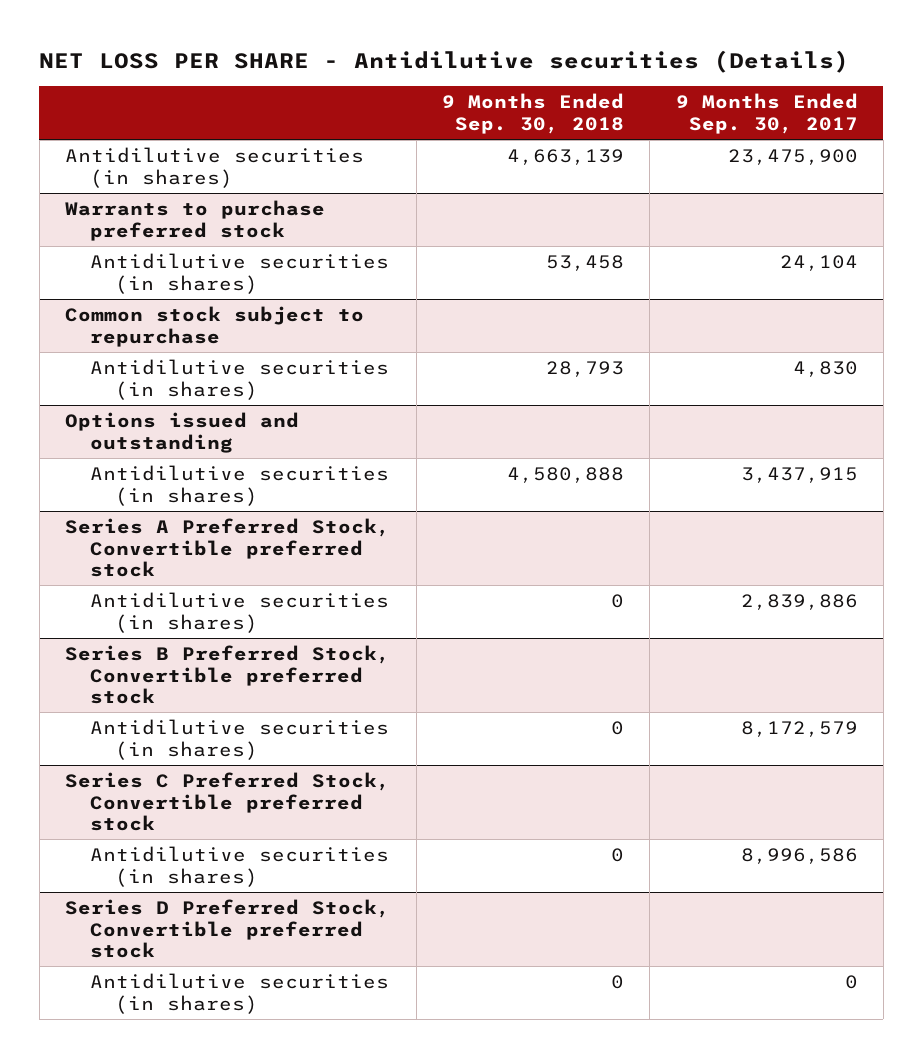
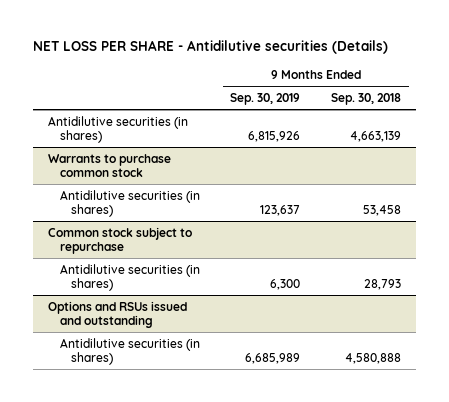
[675,93,858,134] 9 Months Ended Sep. 30, 2017 -> none
none -> [230,92,301,105] Sep. 30, 2019
[65,200,326,241] Warrants to purchase preferred stock -> [48,153,172,177] Warrants to purchase common stock
[65,412,300,453] Options issued and outstanding -> [48,300,188,328] Options and RSUs issued and outstanding
[65,518,391,577] Series A Preferred Stock, Convertible preferred stock -> none
[89,592,389,633] Antidilutive securities (in shares) -> none
[65,645,391,704] Series B Preferred Stock, Convertible preferred stock -> none
[89,719,389,760] Antidilutive securities (in shares) -> none
[65,772,391,831] Series C Preferred Stock, Convertible preferred stock -> none
[89,846,389,887] Antidilutive securities (in shares) -> none
[65,899,391,958] Series D Preferred Stock, Convertible preferred stock -> none
[89,973,389,1014] Antidilutive securities (in shares) -> none

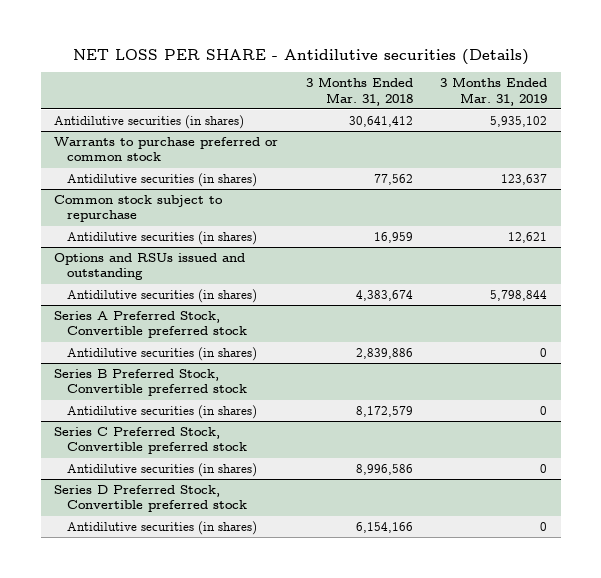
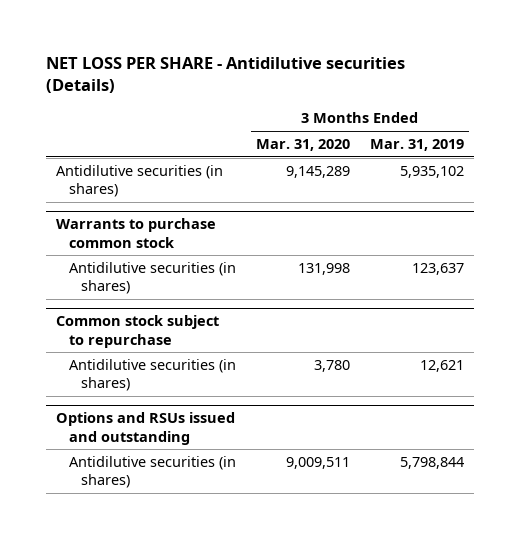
[305,77,413,106] 3 Months Ended Mar. 31, 2018 -> none
none -> [255,139,350,152] Mar. 31, 2020
[54,136,279,162] Warrants to purchase preferred or common stock -> [56,218,217,248] Warrants to purchase common stock
[54,310,248,339] Series A Preferred Stock, Convertible preferred stock -> none
[67,346,258,361] Antidilutive securities (in shares) -> none
[54,368,248,397] Series B Preferred Stock, Convertible preferred stock -> none
[67,404,258,419] Antidilutive securities (in shares) -> none
[54,426,248,455] Series C Preferred Stock, Convertible preferred stock -> none
[67,462,258,477] Antidilutive securities (in shares) -> none
[54,484,248,513] Series D Preferred Stock, Convertible preferred stock -> none
[67,520,258,535] Antidilutive securities (in shares) -> none

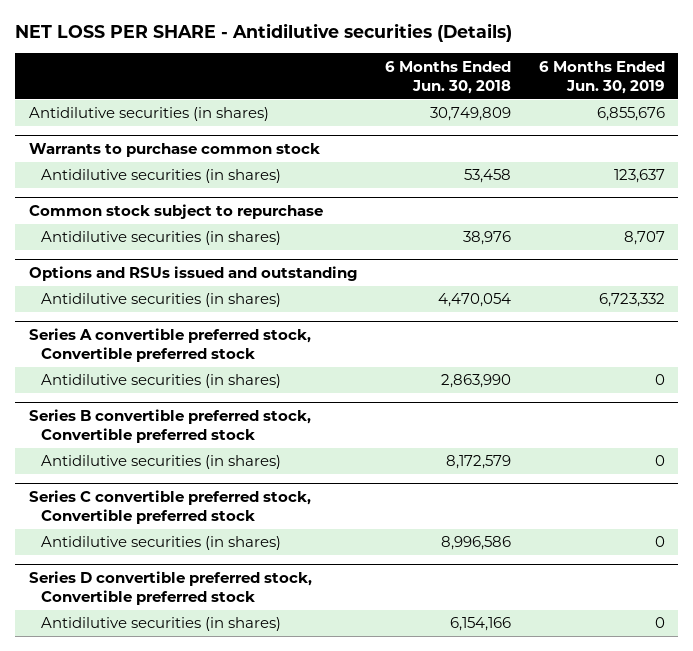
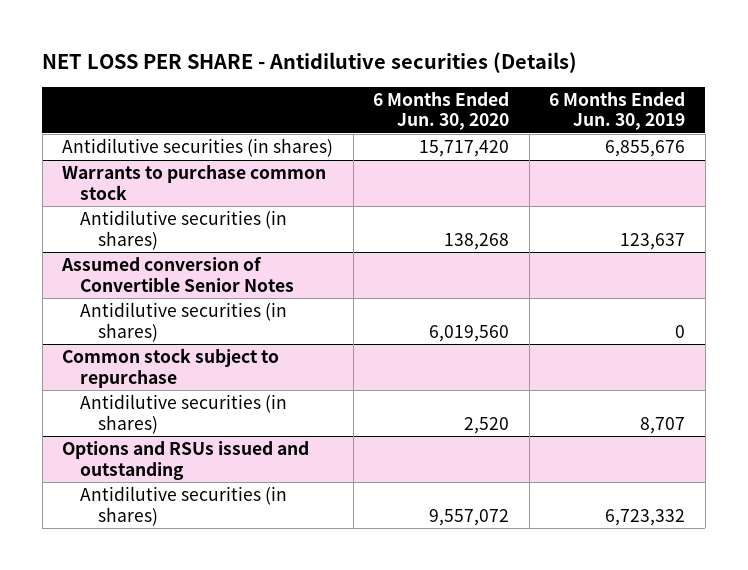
[385,60,512,94] 6 Months Ended Jun. 30, 2018 -> none
none -> [373,91,510,131] 6 Months Ended Jun. 30, 2020
none -> [61,256,295,292] Assumed conversion of Convertible Senior Notes
none -> [80,302,288,342] Antidilutive securities (in shares)
[28,327,311,362] Series A convertible preferred stock, Convertible preferred stock -> none
[41,374,282,389] Antidilutive securities (in shares) -> none
[28,408,311,443] Series B convertible preferred stock, Convertible preferred stock -> none
[41,455,282,470] Antidilutive securities (in shares) -> none
[28,489,311,524] Series C convertible preferred stock, Convertible preferred stock -> none
[41,536,282,551] Antidilutive securities (in shares) -> none
[28,570,312,605] Series D convertible preferred stock, Convertible preferred stock -> none
[41,617,282,632] Antidilutive securities (in shares) -> none

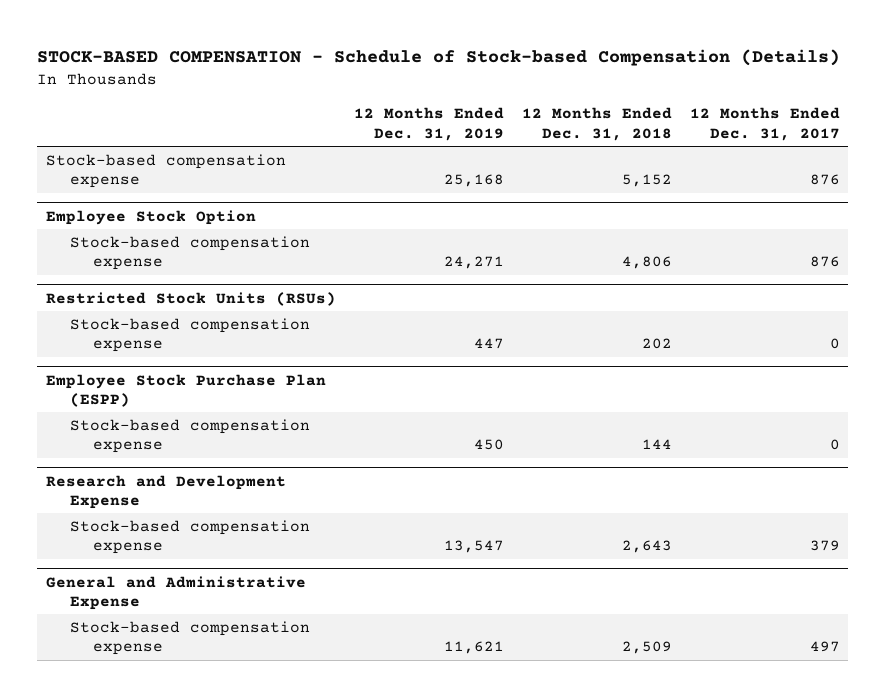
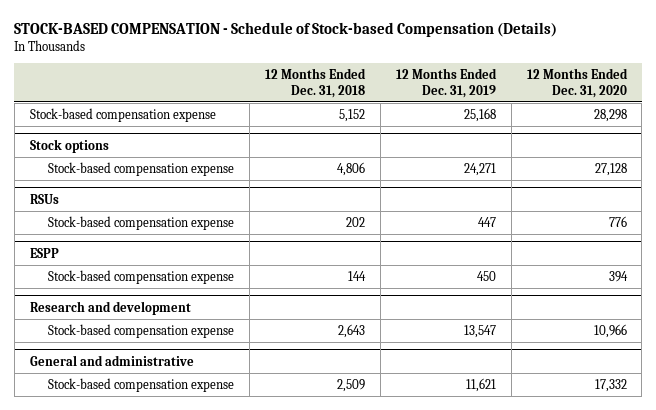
[689,107,840,141] 12 Months Ended Dec. 31, 2017 -> none
none -> [526,67,628,98] 12 Months Ended Dec. 31, 2020
[46,209,257,225] Employee Stock Option -> [29,138,109,153] Stock options
[46,291,337,306] Restricted Stock Units (RSUs) -> [29,193,59,204] RSUs
[46,373,327,407] Employee Stock Purchase Plan (ESPP) -> [29,247,59,258] ESPP
[46,474,287,509] Research and Development Expense -> [29,300,191,315] Research and development
[46,575,307,610] General and Administrative Expense -> [29,354,194,366] General and administrative

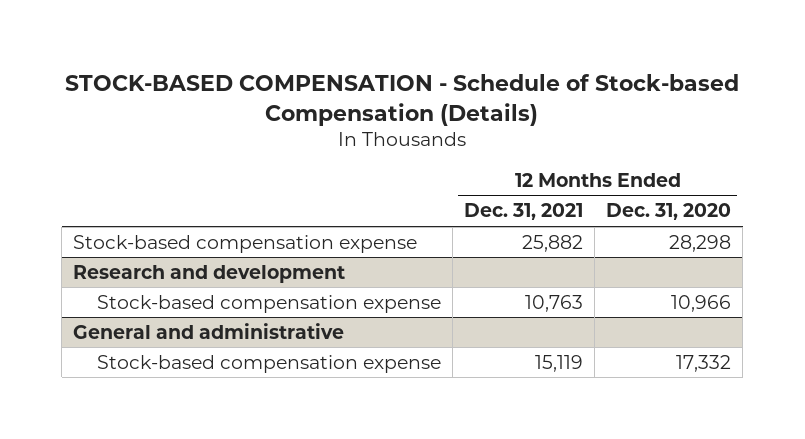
[265,67,367,98] 12 Months Ended Dec. 31, 2018 -> none
[395,67,497,98] 12 Months Ended Dec. 31, 2019 -> none
none -> [464,203,584,221] Dec. 31, 2021
[29,138,109,153] Stock options -> none
[48,161,235,176] Stock-based compensation expense -> none
[29,193,59,204] RSUs -> none
[48,215,235,230] Stock-based compensation expense -> none
[29,247,59,258] ESPP -> none
[48,269,235,284] Stock-based compensation expense -> none

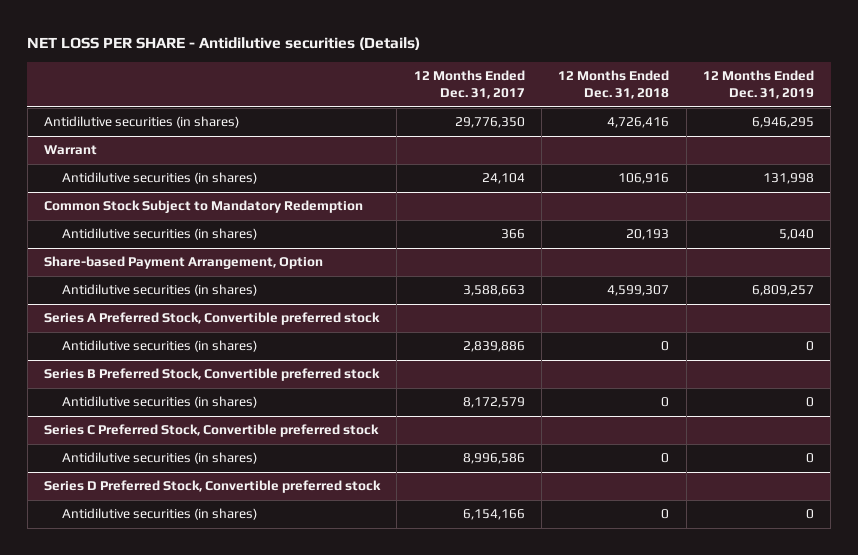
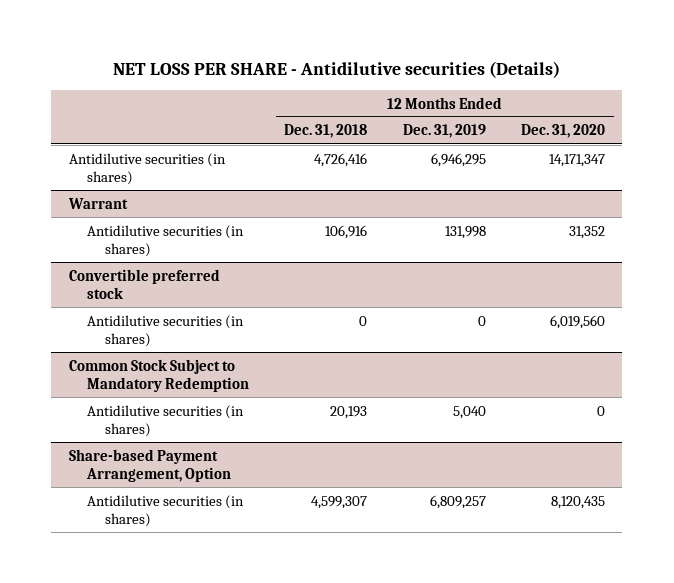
[413,70,525,100] 12 Months Ended Dec. 31, 2017 -> none
none -> [520,124,605,139] Dec. 31, 2020
none -> [68,268,220,300] Convertible preferred stock
none -> [87,314,245,348] Antidilutive securities (in shares)
[43,312,380,326] Series A Preferred Stock, Convertible preferred stock -> none
[62,340,258,353] Antidilutive securities (in shares) -> none
[43,368,380,382] Series B Preferred Stock, Convertible preferred stock -> none
[62,396,258,409] Antidilutive securities (in shares) -> none
[43,424,379,438] Series C Preferred Stock, Convertible preferred stock -> none
[62,452,258,465] Antidilutive securities (in shares) -> none
[43,480,381,494] Series D Preferred Stock, Convertible preferred stock -> none
[62,508,258,521] Antidilutive securities (in shares) -> none

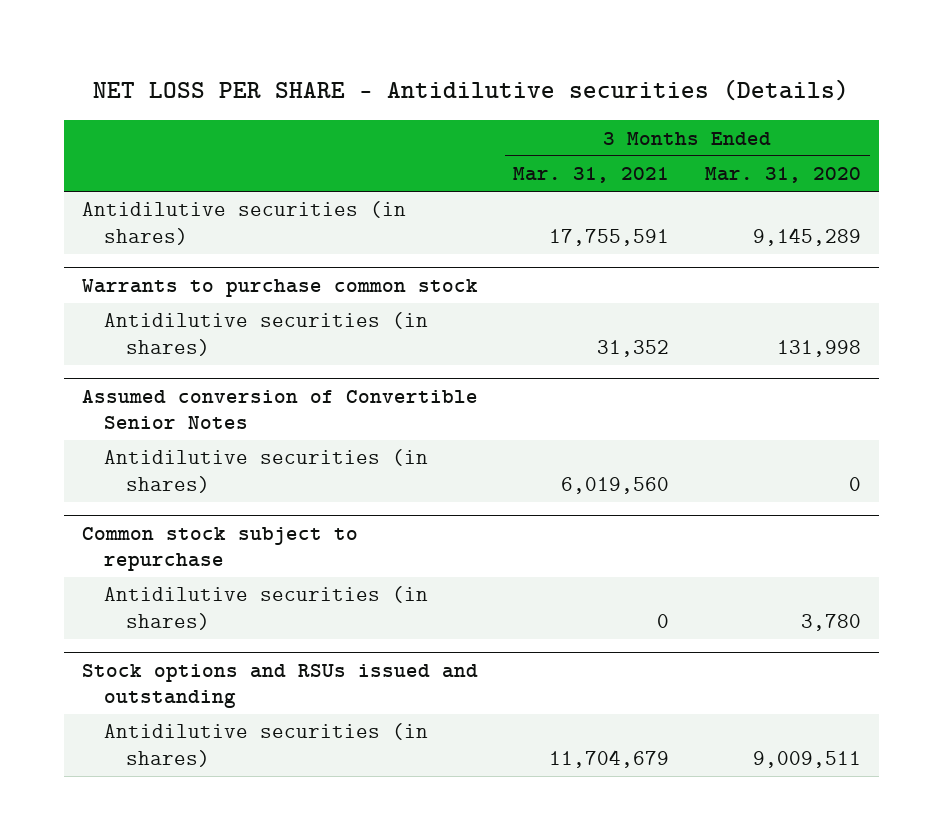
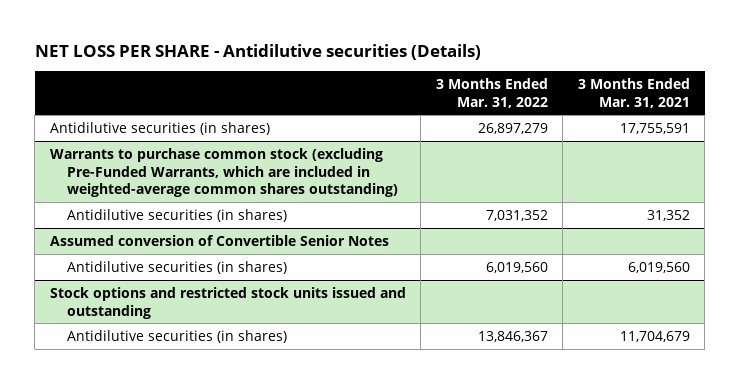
[705,167,862,184] Mar. 31, 2020 -> none
none -> [435,77,548,108] 3 Months Ended Mar. 31, 2022
[81,278,478,297] Warrants to purchase common stock -> [49,147,398,198] Warrants to purchase common stock (excluding Pre-Funded Warrants, which are included in weighted-average common shares outstanding)
[81,526,358,571] Common stock subject to repurchase -> none
[104,586,429,630] Antidilutive securities (in shares) -> none
[81,663,478,708] Stock options and RSUs issued and outstanding -> [49,286,406,319] Stock options and restricted stock units issued and outstanding

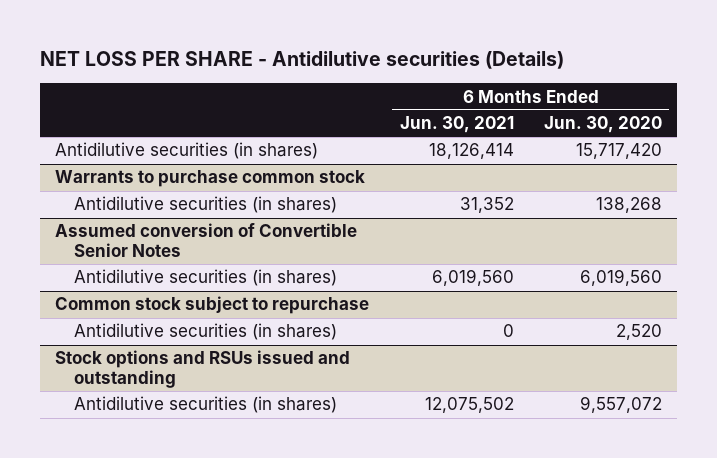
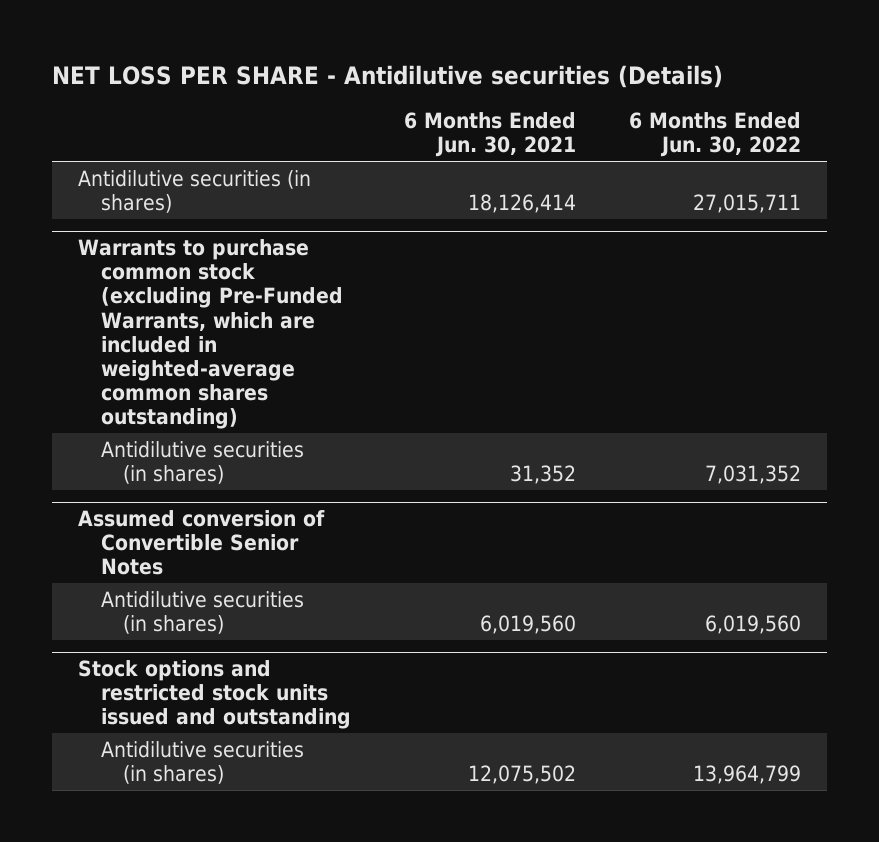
[543,116,662,134] Jun. 30, 2020 -> none
none -> [628,111,801,158] 6 Months Ended Jun. 30, 2022
[55,170,366,188] Warrants to purchase common stock -> [78,238,343,430] Warrants to purchase common stock (excluding Pre-Funded Warrants, which are included in weighted-average common shares outstanding)
[55,296,370,315] Common stock subject to repurchase -> none
[73,323,337,341] Antidilutive securities (in shares) -> none
[55,350,351,389] Stock options and RSUs issued and outstanding -> [78,659,351,730] Stock options and restricted stock units issued and outstanding

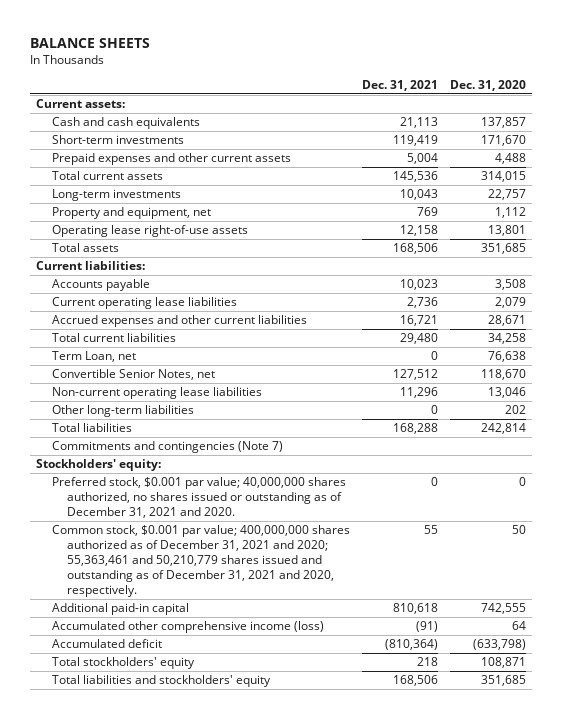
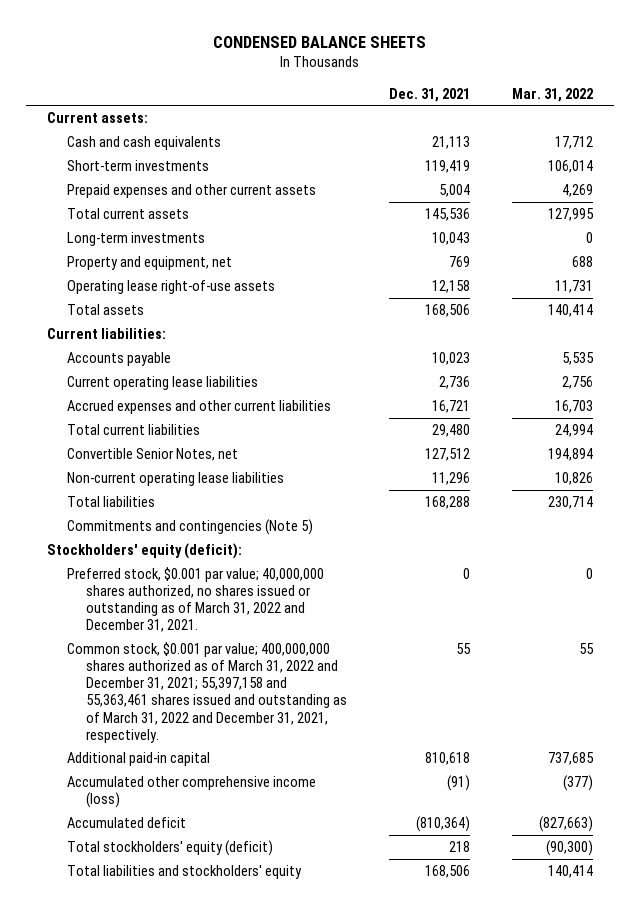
[30,38,151,49] BALANCE SHEETS -> [212,36,426,49] CONDENSED BALANCE SHEETS
[449,79,526,91] Dec. 31, 2020 -> none
none -> [512,87,594,102] Mar. 31, 2022
[51,351,136,363] Term Loan, net -> none
[51,405,194,418] Other long-term liabilities -> none
[51,441,283,454] Commitments and contingencies (Note 7) -> [66,518,313,535] Commitments and contingencies (Note 5)
[36,459,162,472] Stockholders' equity: -> [46,542,242,559] Stockholders' equity (deficit):
[51,477,346,519] Preferred stock, $0.001 par value; 40,000,000 shares authorized, no shares issued or outstanding as of December 31, 2021 and 2020. -> [66,566,324,633] Preferred stock, $0.001 par value; 40,000,000 shares authorized, no shares issued or outstanding as of March 31, 2022 and December 31, 2021.
[51,525,350,598] Common stock, $0.001 par value; 400,000,000 shares authorized as of December 31, 2021 and 2020; 55,363,461 and 50,210,779 shares issued and outstanding as of December 31, 2021 and 2020, respectively. -> [66,641,348,743] Common stock, $0.001 par value; 400,000,000 shares authorized as of March 31, 2022 and December 31, 2021; 55,397,158 and 55,363,461 shares issued and outstanding as of March 31, 2022 and December 31, 2021, respectively.
[51,657,195,670] Total stockholders' equity -> [66,839,273,856] Total stockholders' equity (deficit)

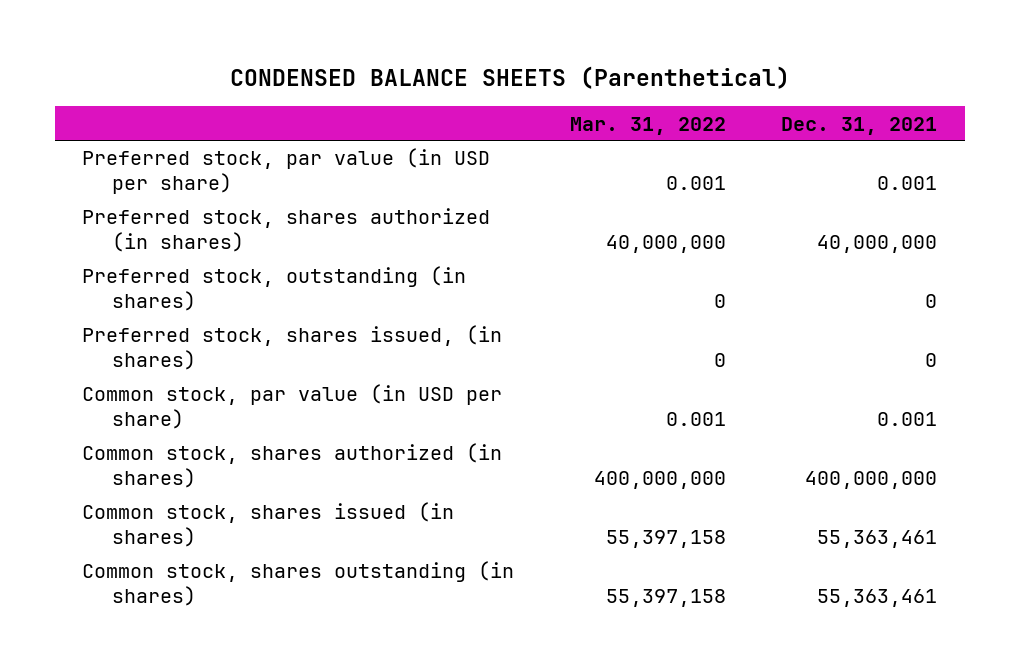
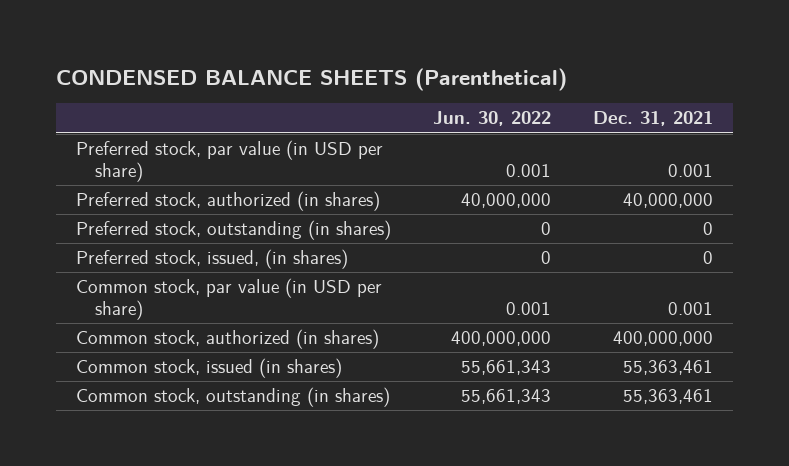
[569,116,726,135] Mar. 31, 2022 -> none
none -> [432,111,551,127] Jun. 30, 2022
[82,208,491,253] Preferred stock, shares authorized (in shares) -> [76,191,381,212] Preferred stock, authorized (in shares)
[82,325,503,371] Preferred stock, shares issued, (in shares) -> [76,249,349,270] Preferred stock, issued, (in shares)
[82,443,503,489] Common stock, shares authorized (in shares) -> [76,329,380,350] Common stock, authorized (in shares)
[82,502,455,548] Common stock, shares issued (in shares) -> [76,358,343,379] Common stock, issued (in shares)
[82,561,515,607] Common stock, shares outstanding (in shares) -> [76,387,391,408] Common stock, outstanding (in shares)

